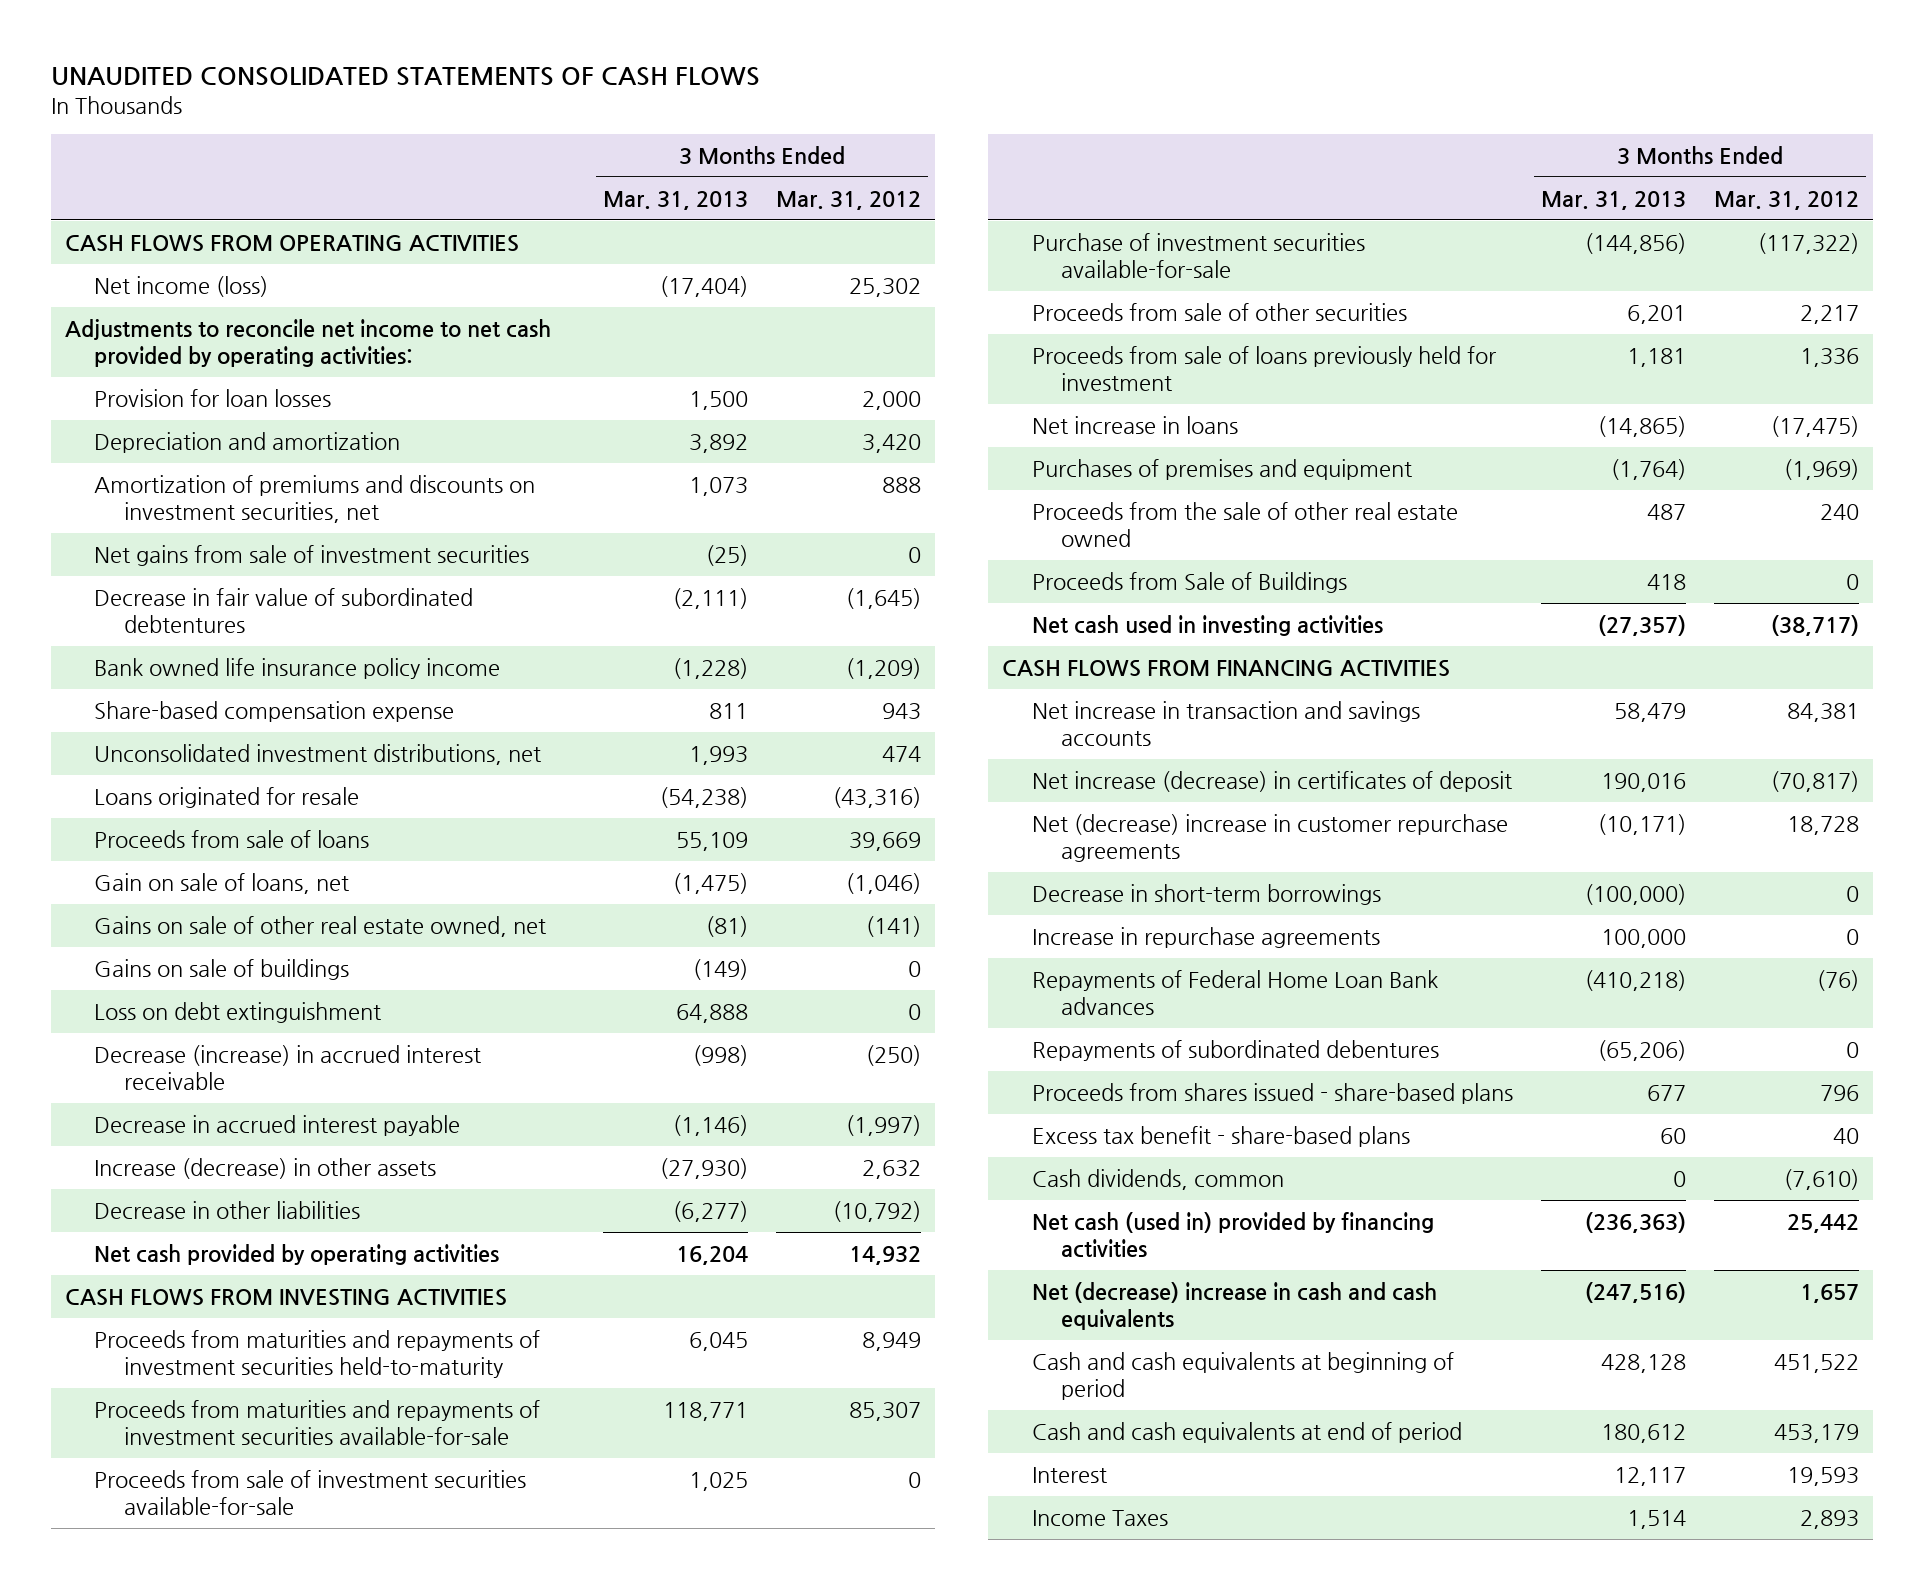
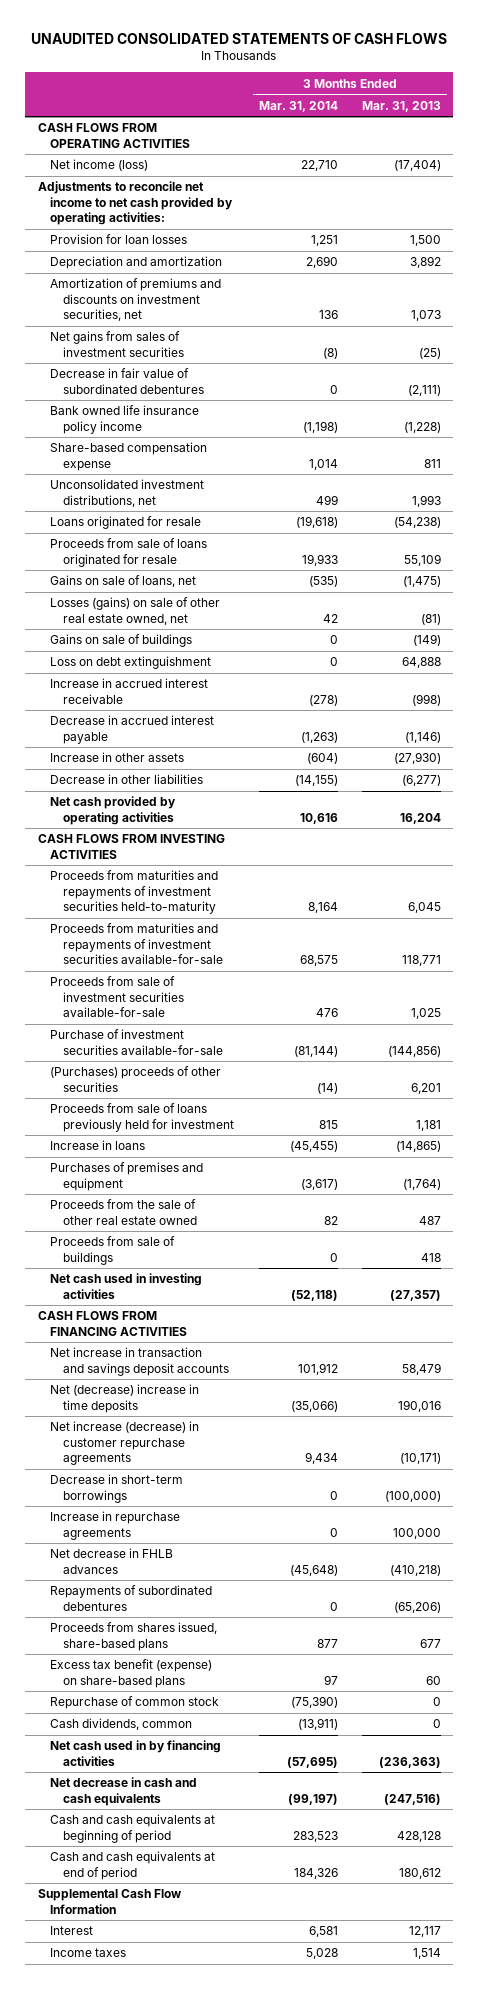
[776,190,922,210] Mar. 31, 2012 -> none
none -> [258,100,338,112] Mar. 31, 2014
[94,544,530,566] Net gains from sale of investment securities -> [50,331,185,357] Net gains from sales of investment securities
[94,587,474,633] Decrease in fair value of subordinated debtentures -> [50,368,205,394] Decrease in fair value of subordinated debentures
[94,829,370,848] Proceeds from sale of loans -> [50,538,208,567] Proceeds from sale of loans originated for resale
[94,872,350,894] Gain on sale of loans, net -> [50,575,197,588] Gains on sale of loans, net
[94,915,547,937] Gains on sale of other real estate owned, net -> [50,597,221,625] Losses (gains) on sale of other real estate owned, net
[94,1044,482,1090] Decrease (increase) in accrued interest receivable -> [50,678,209,704] Increase in accrued interest receivable
[94,1157,437,1179] Increase (decrease) in other assets -> [50,752,185,763] Increase in other assets
[1031,302,1407,321] Proceeds from sale of other securities -> [50,1066,222,1092] (Purchases) proceeds of other securities
[1031,415,1238,434] Net increase in loans -> [50,1140,146,1151] Increase in loans
[1031,571,1347,593] Proceeds from Sale of Buildings -> [50,1236,176,1265] Proceeds from sale of buildings
[1031,700,1420,746] Net increase in transaction and savings accounts -> [50,1347,230,1376] Net increase in transaction and savings deposit accounts
[1031,770,1512,792] Net increase (decrease) in certificates of deposit -> [50,1384,200,1413] Net (decrease) increase in time deposits
[1031,813,1508,862] Net (decrease) increase in customer repurchase agreements -> [50,1421,200,1466] Net increase (decrease) in customer repurchase agreements
[1031,969,1438,1015] Repayments of Federal Home Loan Bank advances -> [50,1548,174,1574] Net decrease in FHLB advances
[1031,1082,1513,1104] Proceeds from shares issued - share-based plans -> [50,1622,218,1651] Proceeds from shares issued, share-based plans
[1031,1125,1410,1147] Excess tax benefit - share-based plans -> [50,1659,213,1688] Excess tax benefit (expense) on share-based plans
none -> [50,1696,220,1710] Repurchase of common stock
[1031,1211,1434,1258] Net cash (used in) provided by financing activities -> [50,1740,222,1766] Net cash used in by financing activities
[1031,1281,1437,1330] Net (decrease) increase in cash and cash equivalents -> [50,1777,198,1806] Net decrease in cash and cash equivalents
none -> [37,1889,182,1914] Supplemental Cash Flow Information
[1031,1509,1168,1526] Income Taxes -> [50,1948,127,1958] Income taxes

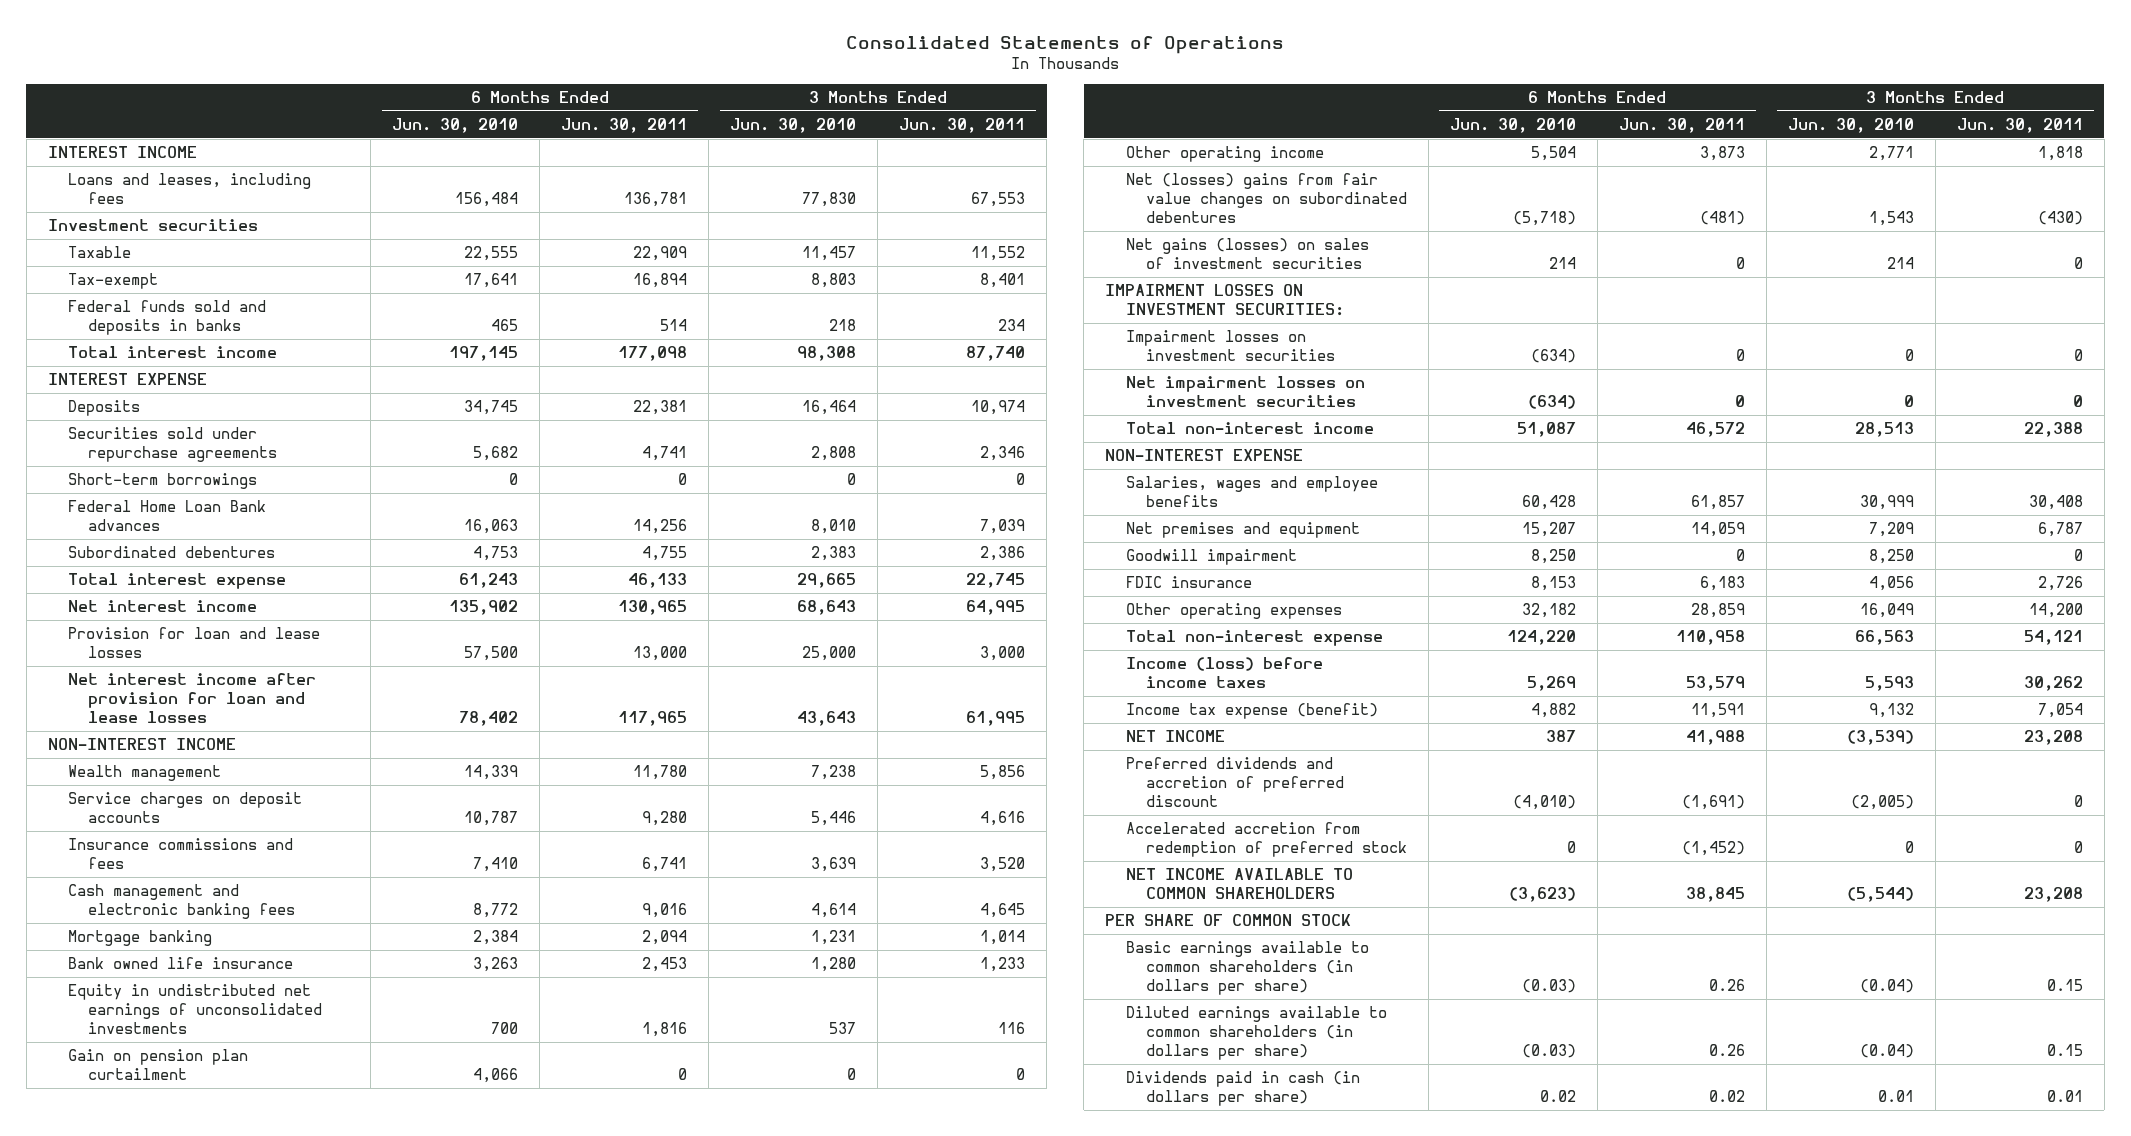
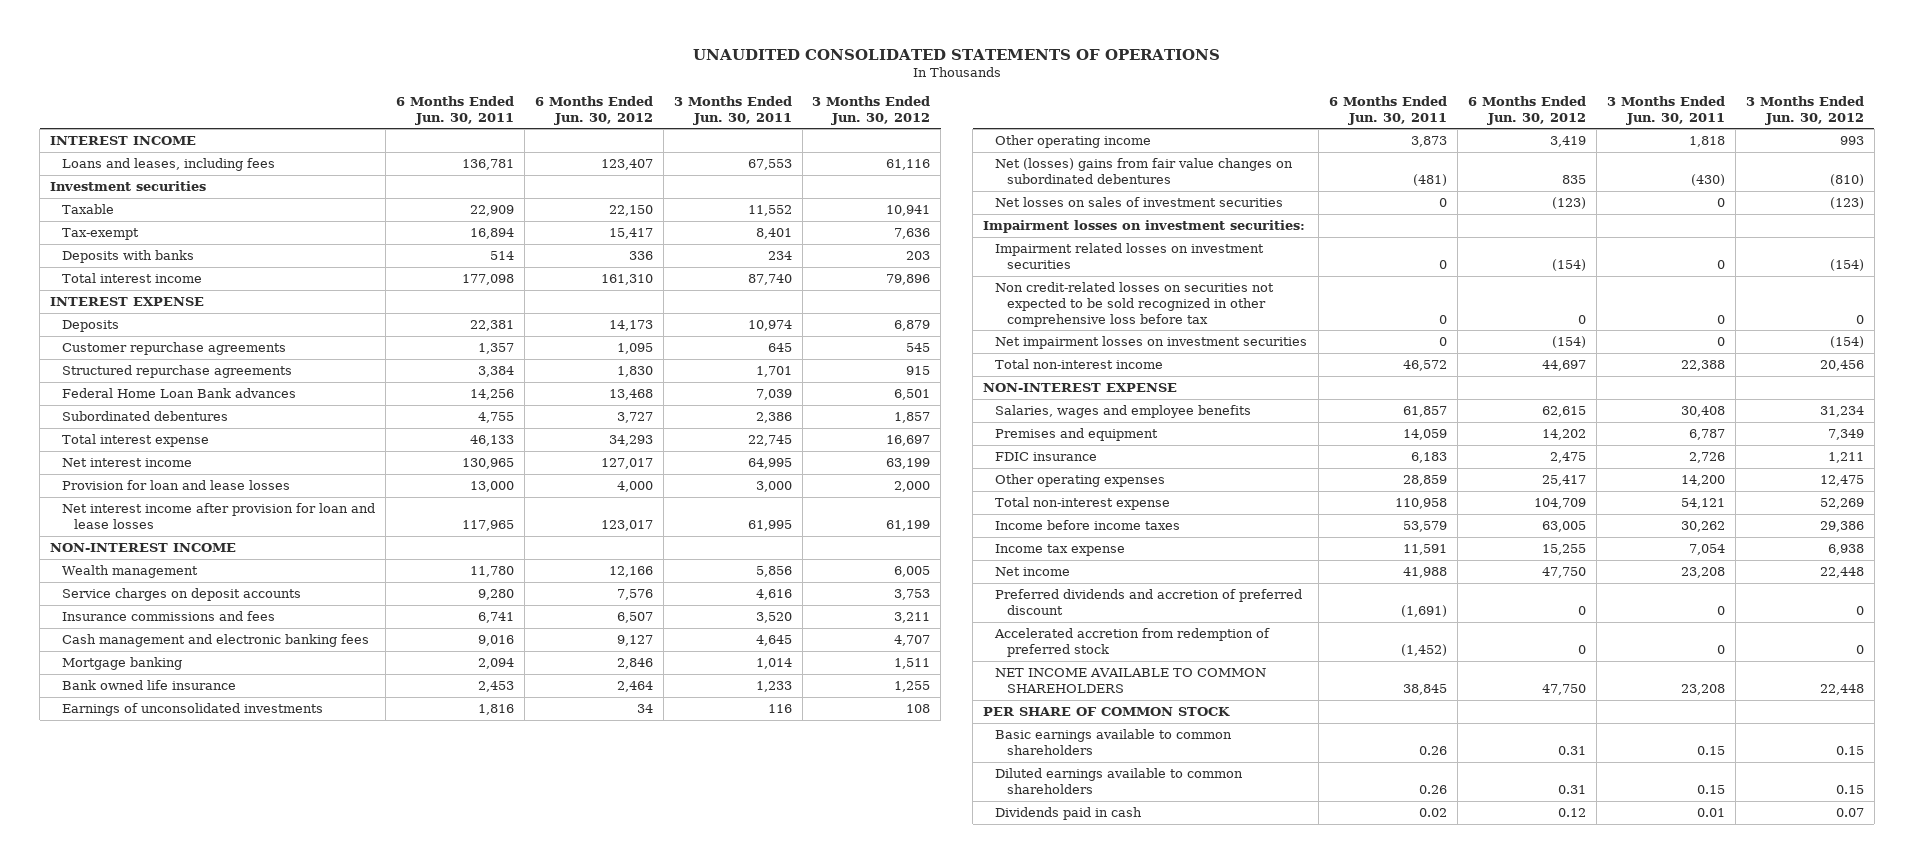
[846,36,1285,55] Consolidated Statements of Operations -> [692,48,1220,60] UNAUDITED CONSOLIDATED STATEMENTS OF OPERATIONS
[392,117,519,133] Jun. 30, 2010 -> none
[730,117,857,133] Jun. 30, 2010 -> none
none -> [534,95,653,125] 6 Months Ended Jun. 30, 2012
none -> [812,95,931,125] 3 Months Ended Jun. 30, 2012
[68,299,267,336] Federal funds sold and deposits in banks -> [62,250,195,264] Deposits with banks
[68,472,258,489] Short-term borrowings -> none
none -> [62,342,287,356] Customer repurchase agreements
[68,426,278,463] Securities sold under repurchase agreements -> [62,365,293,379] Structured repurchase agreements
[642,446,688,462] 4,741 -> [477,366,514,378] 3,384
[980,446,1026,462] 2,346 -> [755,366,792,378] 1,701
[68,1048,249,1081] Gain on pension plan curtailment -> none
[68,983,323,1035] Equity in undistributed net earnings of unconsolidated investments -> [62,703,324,717] Earnings of unconsolidated investments
[1125,237,1369,270] Net gains (losses) on sales of investment securities -> [995,197,1284,208] Net losses on sales of investment securities
[1105,283,1344,317] IMPAIRMENT LOSSES ON INVESTMENT SECURITIES: -> [983,220,1306,234] Impairment losses on investment securities:
[1125,329,1335,362] Impairment losses on investment securities -> [995,243,1265,269] Impairment related losses on investment securities
none -> [995,282,1275,327] Non credit-related losses on securities not expected to be sold recognized in other comprehensive loss before tax
[1125,548,1297,565] Goodwill impairment -> none
[1125,521,1360,538] Net premises and equipment -> [995,428,1159,442] Premises and equipment
[1125,656,1323,689] Income (loss) before income taxes -> [995,520,1181,531] Income before income taxes
[1125,702,1378,719] Income tax expense (benefit) -> [995,544,1126,557] Income tax expense
[1125,729,1225,742] NET INCOME -> [995,567,1071,577] Net income
[1125,940,1369,996] Basic earnings available to common shareholders (in dollars per share) -> [995,729,1233,755] Basic earnings available to common shareholders
[1125,1005,1387,1061] Diluted earnings available to common shareholders (in dollars per share) -> [995,768,1244,794] Diluted earnings available to common shareholders
[1125,1070,1360,1107] Dividends paid in cash (in dollars per share) -> [995,807,1143,821] Dividends paid in cash

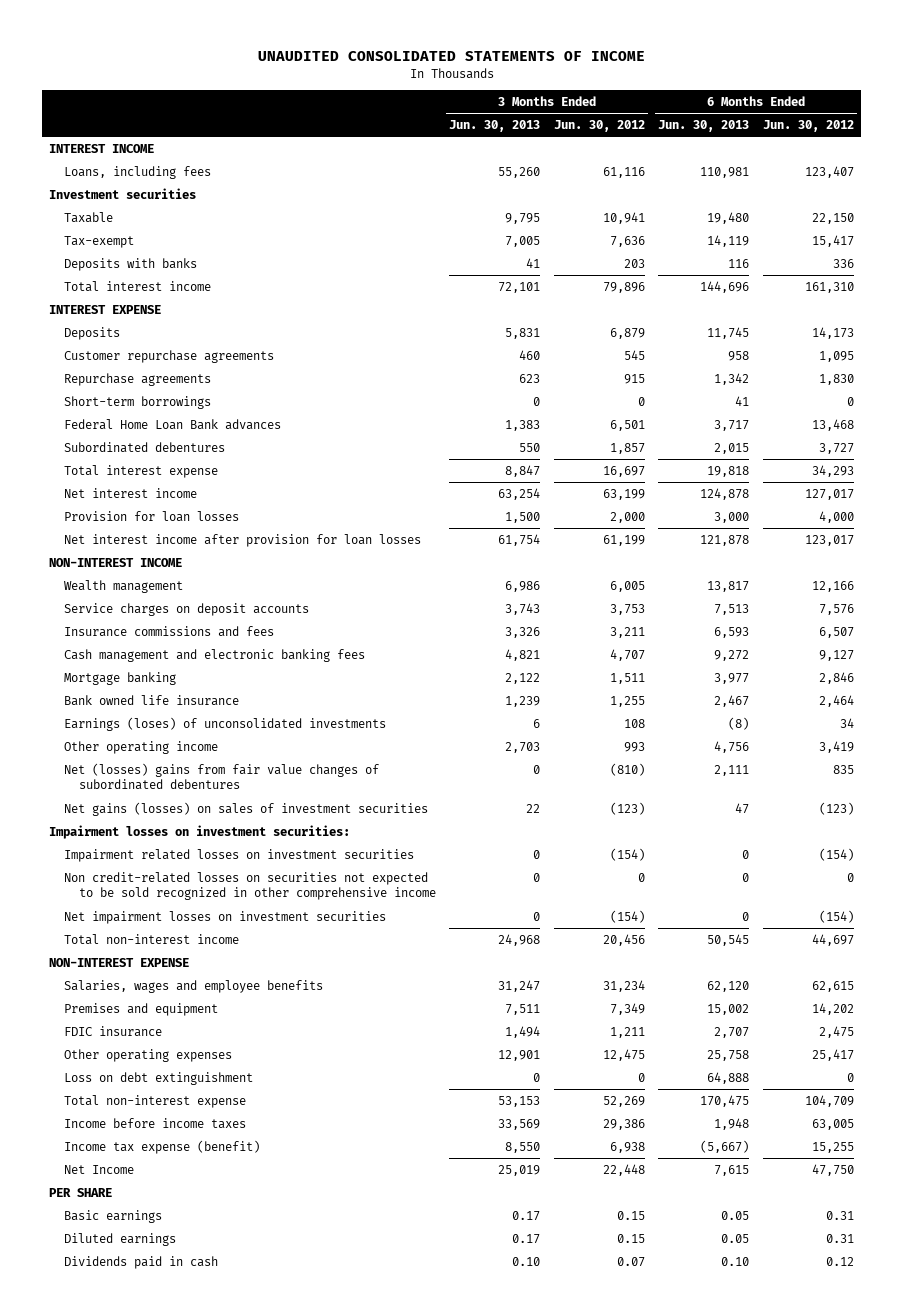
[692,48,1220,60] UNAUDITED CONSOLIDATED STATEMENTS OF OPERATIONS -> [257,51,645,62] UNAUDITED CONSOLIDATED STATEMENTS OF INCOME
[395,95,514,125] 6 Months Ended Jun. 30, 2011 -> none
[673,95,792,125] 3 Months Ended Jun. 30, 2011 -> none
none -> [449,119,541,132] Jun. 30, 2013
none -> [658,119,750,132] Jun. 30, 2013
[62,158,276,172] Loans and leases, including fees -> [63,165,211,179] Loans, including fees
[62,365,293,379] Structured repurchase agreements -> [63,372,211,386] Repurchase agreements
none -> [63,395,211,409] Short-term borrowings
[62,480,291,491] Provision for loan and lease losses -> [63,510,239,522] Provision for loan losses
[62,503,376,529] Net interest income after provision for loan and lease losses -> [63,533,421,547] Net interest income after provision for loan losses
[62,703,324,717] Earnings of unconsolidated investments -> [63,716,386,731] Earnings (loses) of unconsolidated investments
[995,158,1294,184] Net (losses) gains from fair value changes on subordinated debentures -> [63,762,379,791] Net (losses) gains from fair value changes of subordinated debentures
[995,197,1284,208] Net losses on sales of investment securities -> [63,801,428,816] Net gains (losses) on sales of investment securities
[995,282,1275,327] Non credit-related losses on securities not expected to be sold recognized in other comprehensive loss before tax -> [63,871,436,901] Non credit-related losses on securities not expected to be sold recognized in other comprehensive income
none -> [63,1071,253,1085] Loss on debt extinguishment
[995,589,1303,615] Preferred dividends and accretion of preferred discount -> none
[994,628,1271,657] Accelerated accretion from redemption of preferred stock -> none
[995,668,1267,693] NET INCOME AVAILABLE TO COMMON SHAREHOLDERS -> none
[995,544,1126,557] Income tax expense -> [63,1139,260,1154] Income tax expense (benefit)
[995,567,1071,577] Net income -> [63,1164,134,1174] Net Income
[983,707,1231,717] PER SHARE OF COMMON STOCK -> [49,1187,113,1197] PER SHARE
[995,729,1233,755] Basic earnings available to common shareholders -> [63,1209,162,1223] Basic earnings
[995,768,1244,794] Diluted earnings available to common shareholders -> [63,1232,176,1246] Diluted earnings

